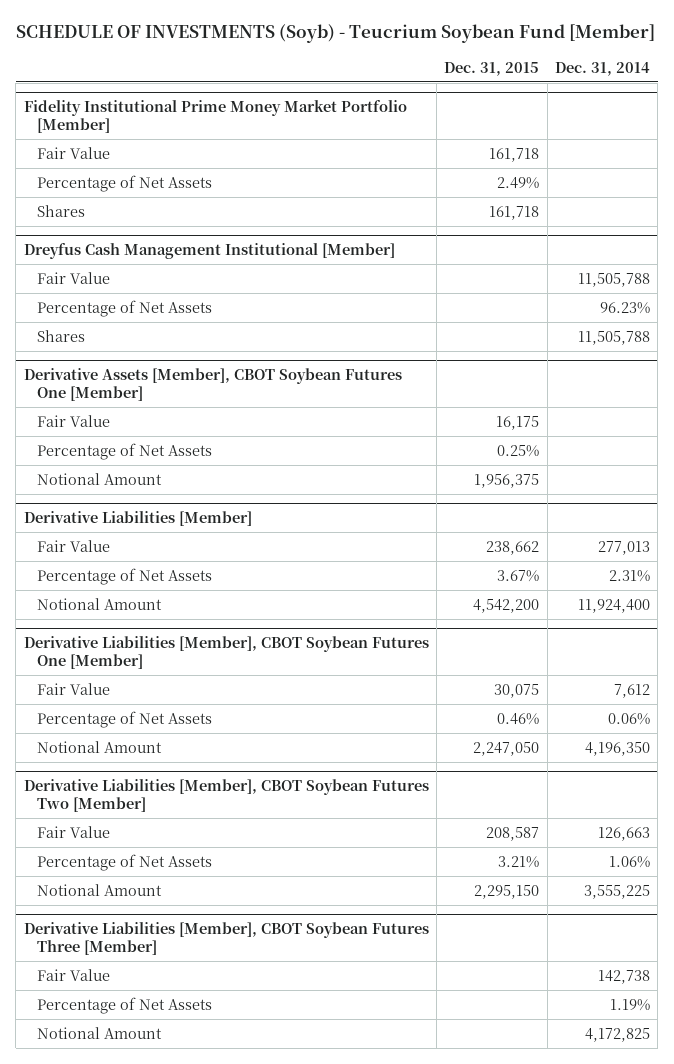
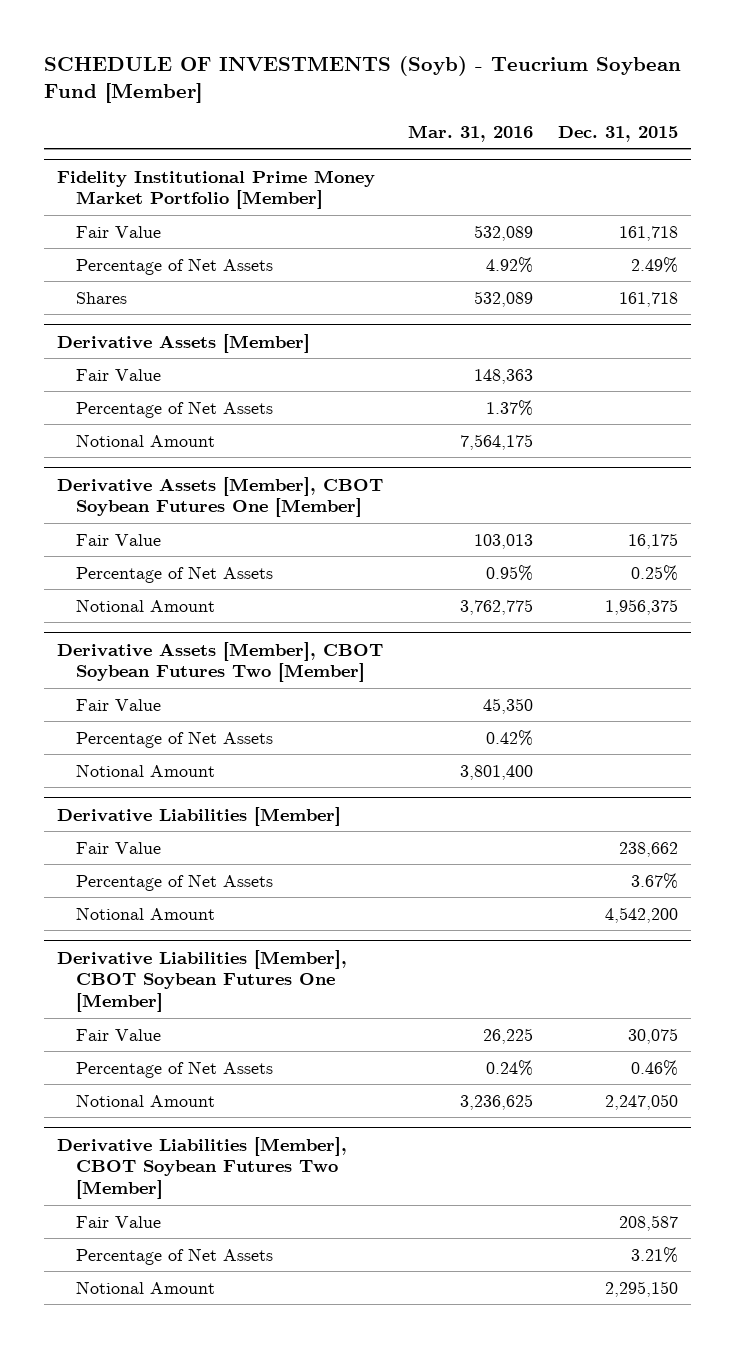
[555,61,651,76] Dec. 31, 2014 -> none
none -> [408,124,534,142] Mar. 31, 2016
[23,242,395,259] Dreyfus Cash Management Institutional [Member] -> [56,333,310,353] Derivative Assets [Member]
[37,329,86,342] Shares -> none
none -> [76,433,216,447] Notional Amount
none -> [56,641,383,683] Derivative Assets [Member], CBOT Soybean Futures Two [Member]
none -> [76,698,162,711] Fair Value
none -> [76,730,274,748] Percentage of Net Assets
none -> [76,763,216,777] Notional Amount
[23,921,429,956] Derivative Liabilities [Member], CBOT Soybean Futures Three [Member] -> none
[37,968,111,981] Fair Value -> none
[37,996,213,1014] Percentage of Net Assets -> none
[37,1026,163,1039] Notional Amount -> none

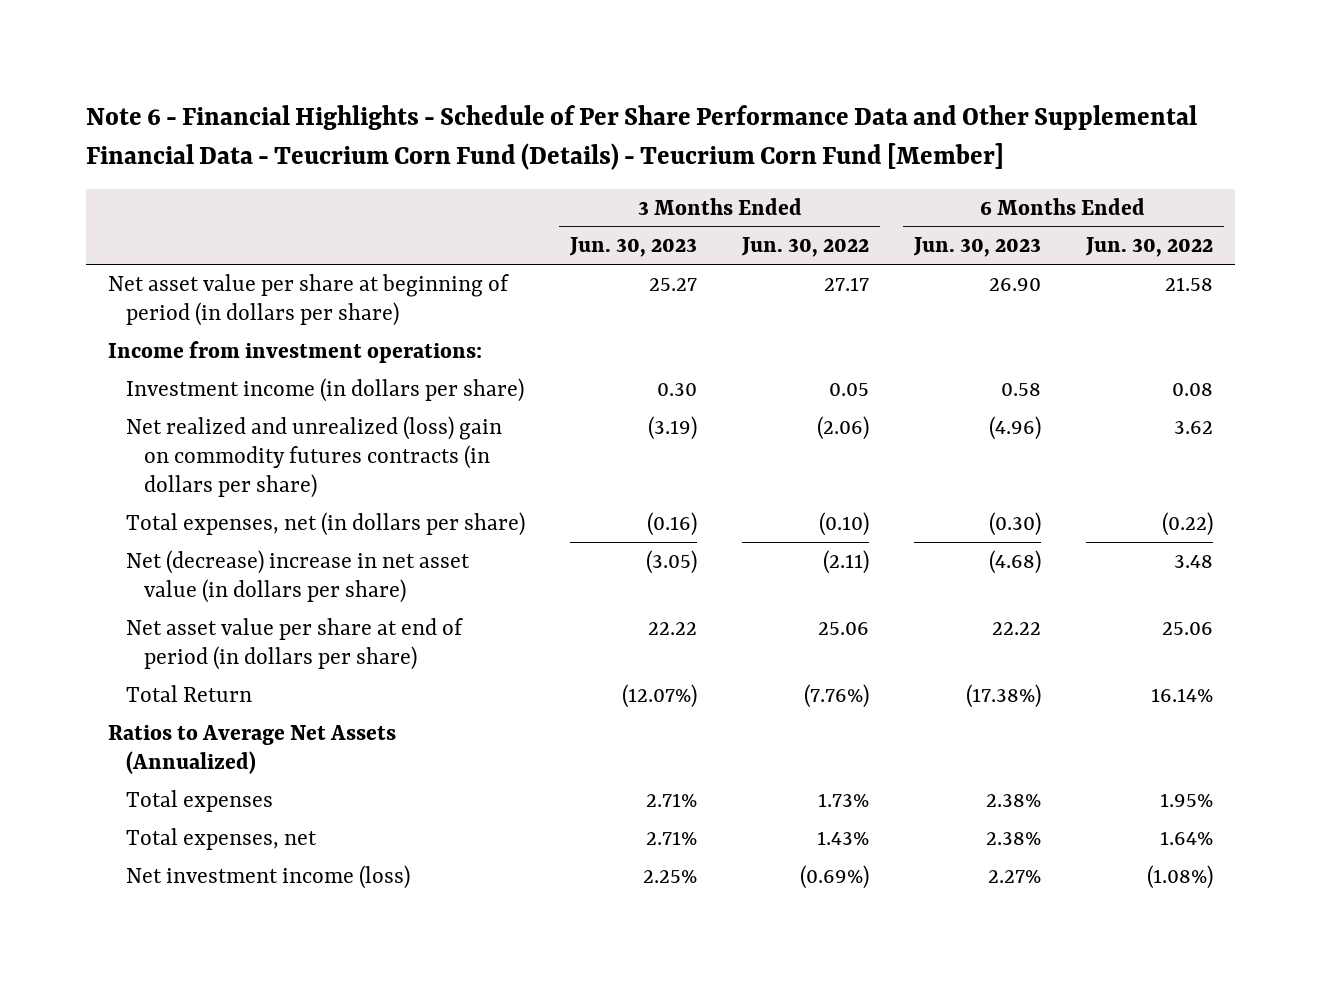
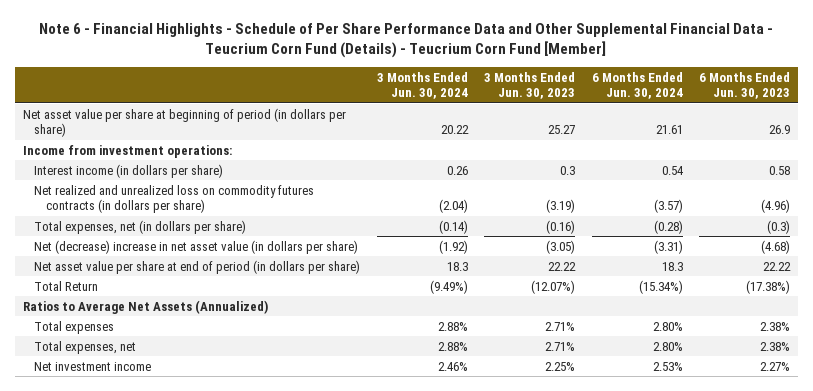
[740,237,869,258] Jun. 30, 2022 -> none
[1084,237,1213,258] Jun. 30, 2022 -> none
none -> [376,72,468,100] 3 Months Ended Jun. 30, 2024
none -> [591,72,683,100] 6 Months Ended Jun. 30, 2024
[988,277,1041,291] 26.90 -> [769,125,791,135] 26.9
[126,377,525,402] Investment income (in dollars per share) -> [34,163,224,178] Interest income (in dollars per share)
[657,382,698,396] 0.30 -> [560,165,576,175] 0.3
[126,415,503,499] Net realized and unrealized (loss) gain on commodity futures contracts (in dollars per share) -> [34,184,315,214] Net realized and unrealized loss on commodity futures contracts (in dollars per share)
[988,511,1041,536] (0.30) -> [767,219,791,234] (0.3)
[126,864,411,889] Net investment income (loss) -> [34,361,152,371] Net investment income

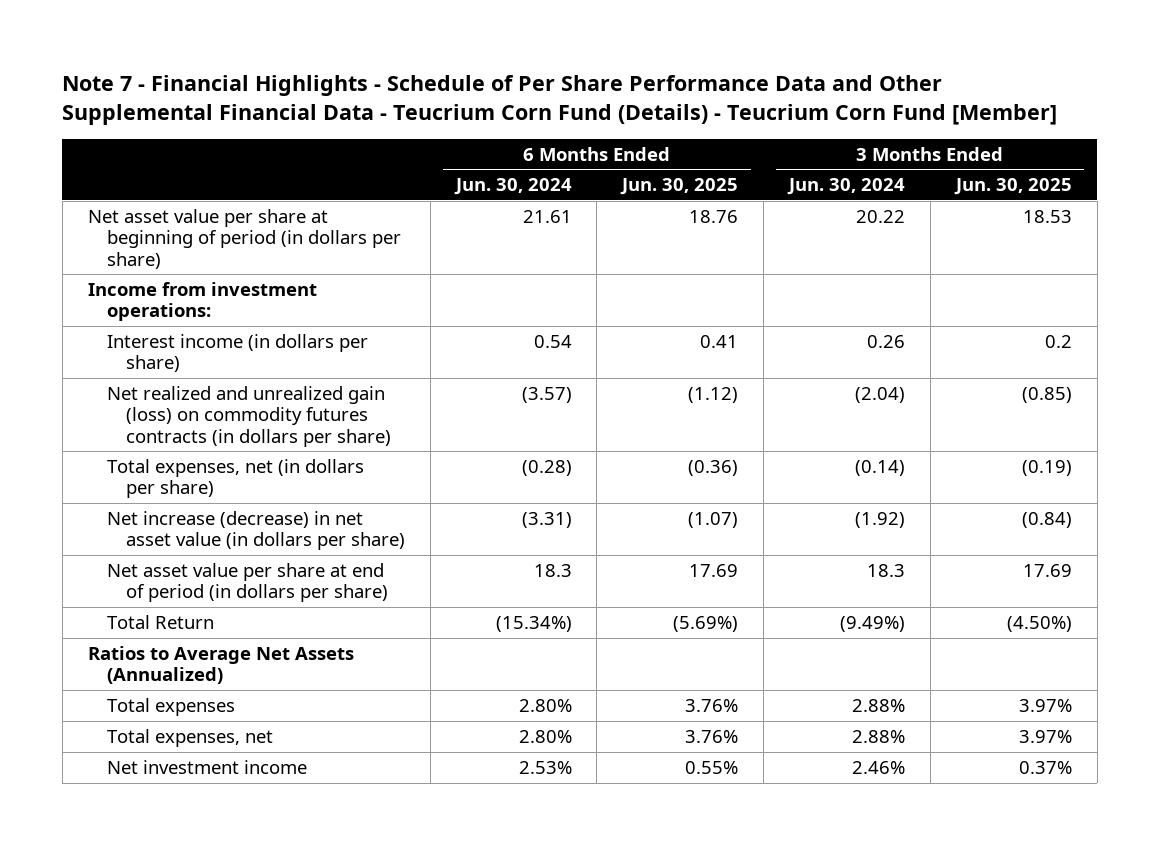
[39,23,774,59] Note 6 - Financial Highlights - Schedule of Per Share Performance Data and Other Supplemental Financial Data - Teucrium Corn Fund (Details) - Teucrium Corn Fund [Member] -> [62,75,1058,126] Note 7 - Financial Highlights - Schedule of Per Share Performance Data and Other Supplemental Financial Data - Teucrium Corn Fund (Details) - Teucrium Corn Fund [Member]
[484,72,576,100] 3 Months Ended Jun. 30, 2023 -> none
[699,72,791,100] 6 Months Ended Jun. 30, 2023 -> none
none -> [620,178,739,196] Jun. 30, 2025
none -> [953,178,1072,196] Jun. 30, 2025
[34,184,315,214] Net realized and unrealized loss on commodity futures contracts (in dollars per share) -> [106,386,391,447] Net realized and unrealized gain (loss) on commodity futures contracts (in dollars per share)
[34,239,359,254] Net (decrease) increase in net asset value (in dollars per share) -> [106,511,405,551] Net increase (decrease) in net asset value (in dollars per share)

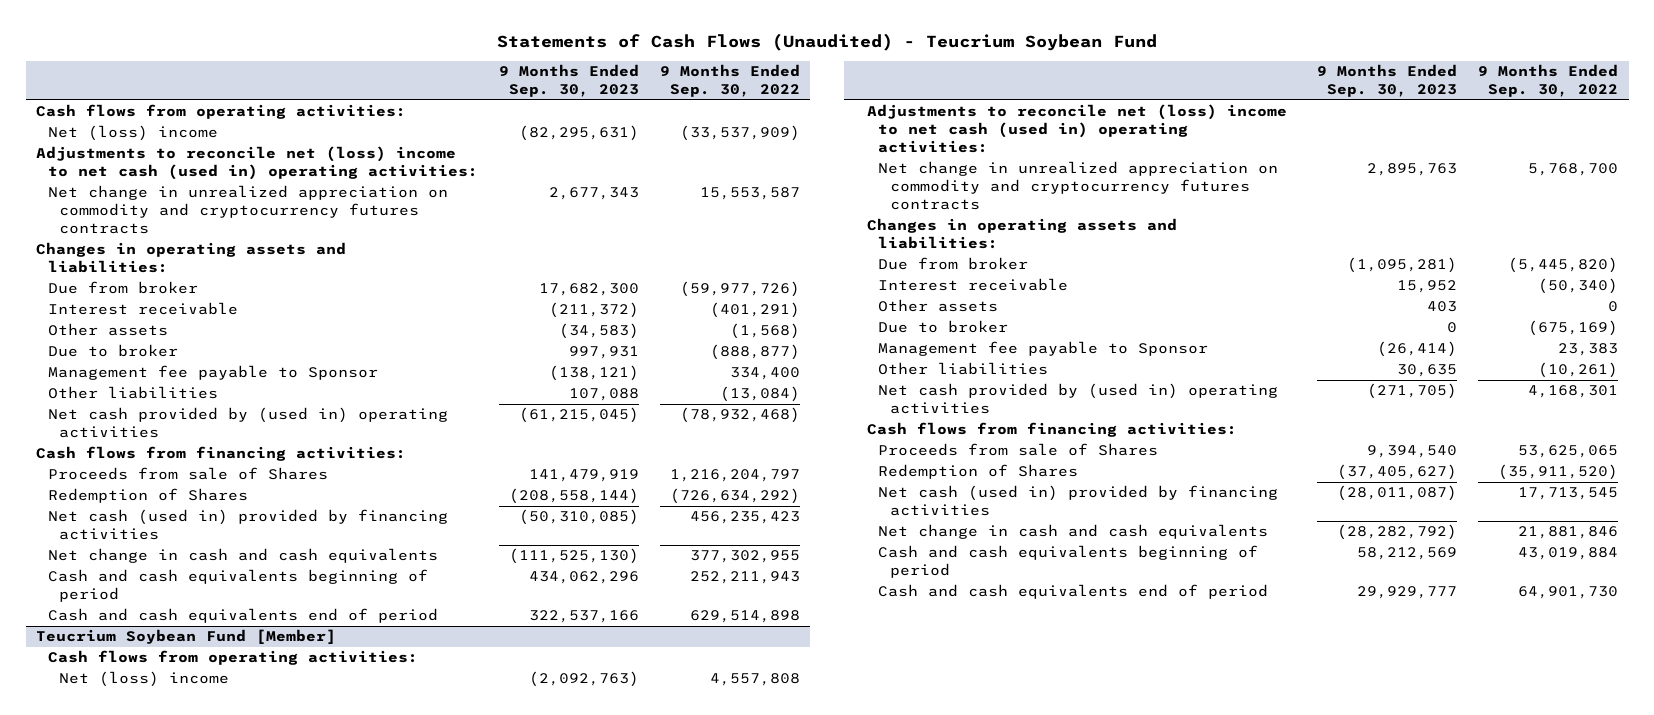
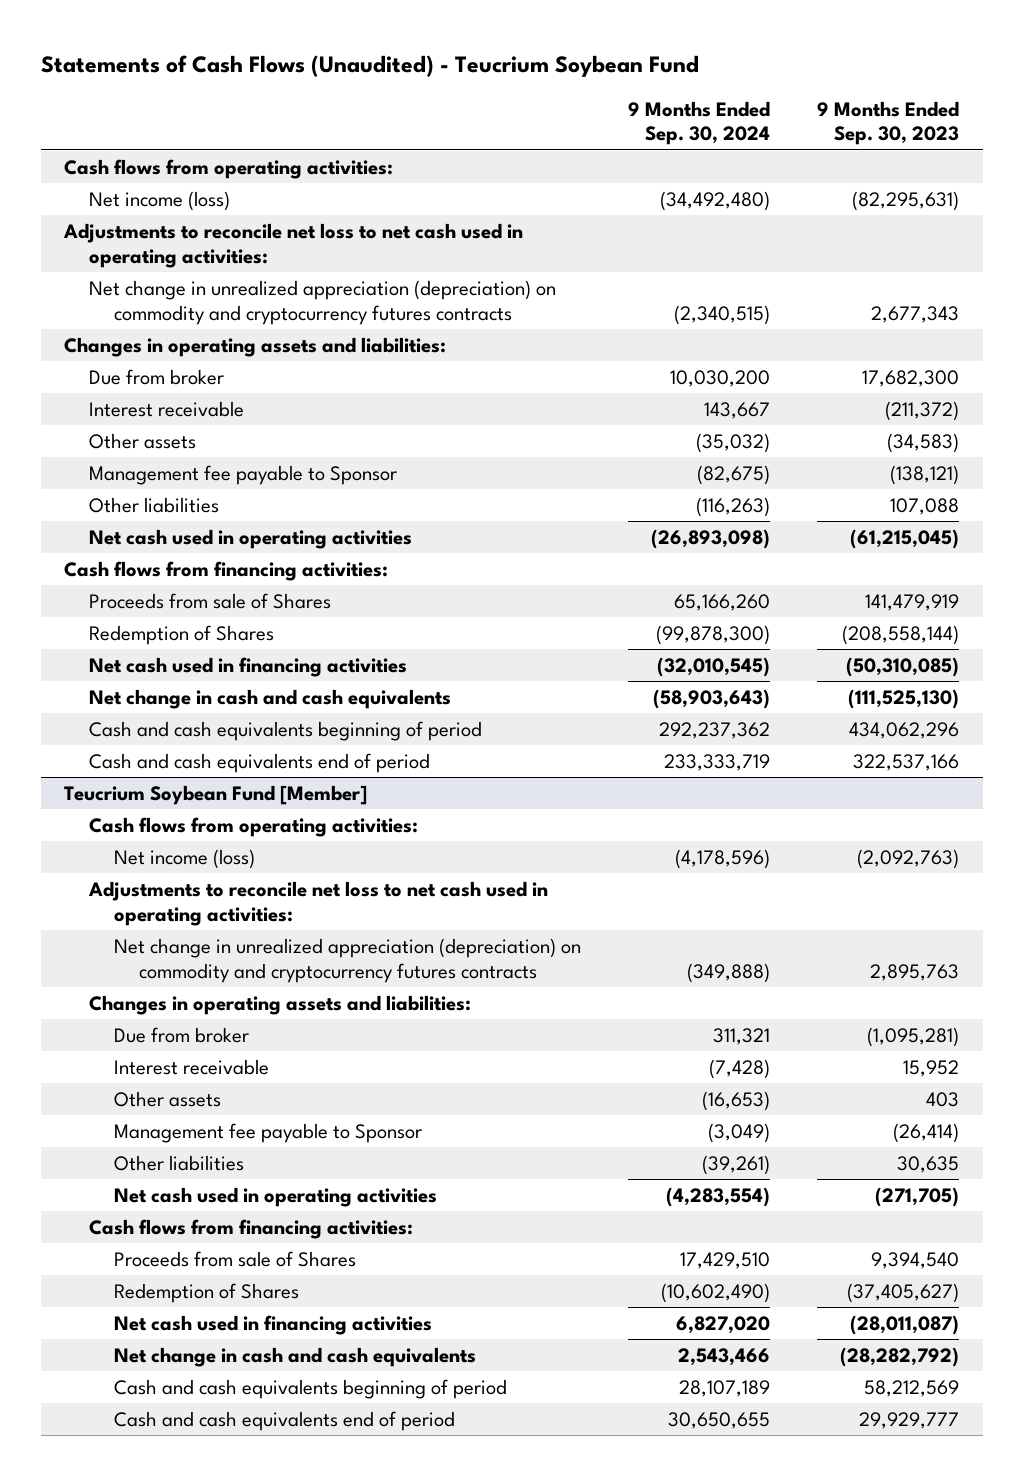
[659,64,800,98] 9 Months Ended Sep. 30, 2022 -> none
none -> [628,100,771,146] 9 Months Ended Sep. 30, 2024
[47,125,218,142] Net (loss) income -> [89,190,231,211] Net income (loss)
[36,146,478,181] Adjustments to reconcile net (loss) income to net cash (used in) operating activities: -> [63,222,524,268] Adjustments to reconcile net loss to net cash used in operating activities:
[47,185,448,235] Net change in unrealized appreciation on commodity and cryptocurrency futures contracts -> [89,279,557,325] Net change in unrealized appreciation (depreciation) on commodity and cryptocurrency futures contracts
[47,344,178,358] Due to broker -> none
[47,407,448,439] Net cash provided by (used in) operating activities -> [89,528,413,549] Net cash used in operating activities
[47,509,448,541] Net cash (used in) provided by financing activities -> [89,656,408,677] Net cash used in financing activities
[59,671,230,688] Net (loss) income -> [114,848,256,869] Net income (loss)
[866,104,1287,154] Adjustments to reconcile net (loss) income to net cash (used in) operating activities: -> [88,880,549,926] Adjustments to reconcile net loss to net cash used in operating activities:
[878,161,1279,211] Net change in unrealized appreciation on commodity and cryptocurrency futures contracts -> [114,937,582,983] Net change in unrealized appreciation (depreciation) on commodity and cryptocurrency futures contracts
[878,320,1009,334] Due to broker -> none
[878,383,1279,415] Net cash provided by (used in) operating activities -> [114,1186,438,1207] Net cash used in operating activities
[878,485,1279,517] Net cash (used in) provided by financing activities -> [114,1314,433,1335] Net cash used in financing activities

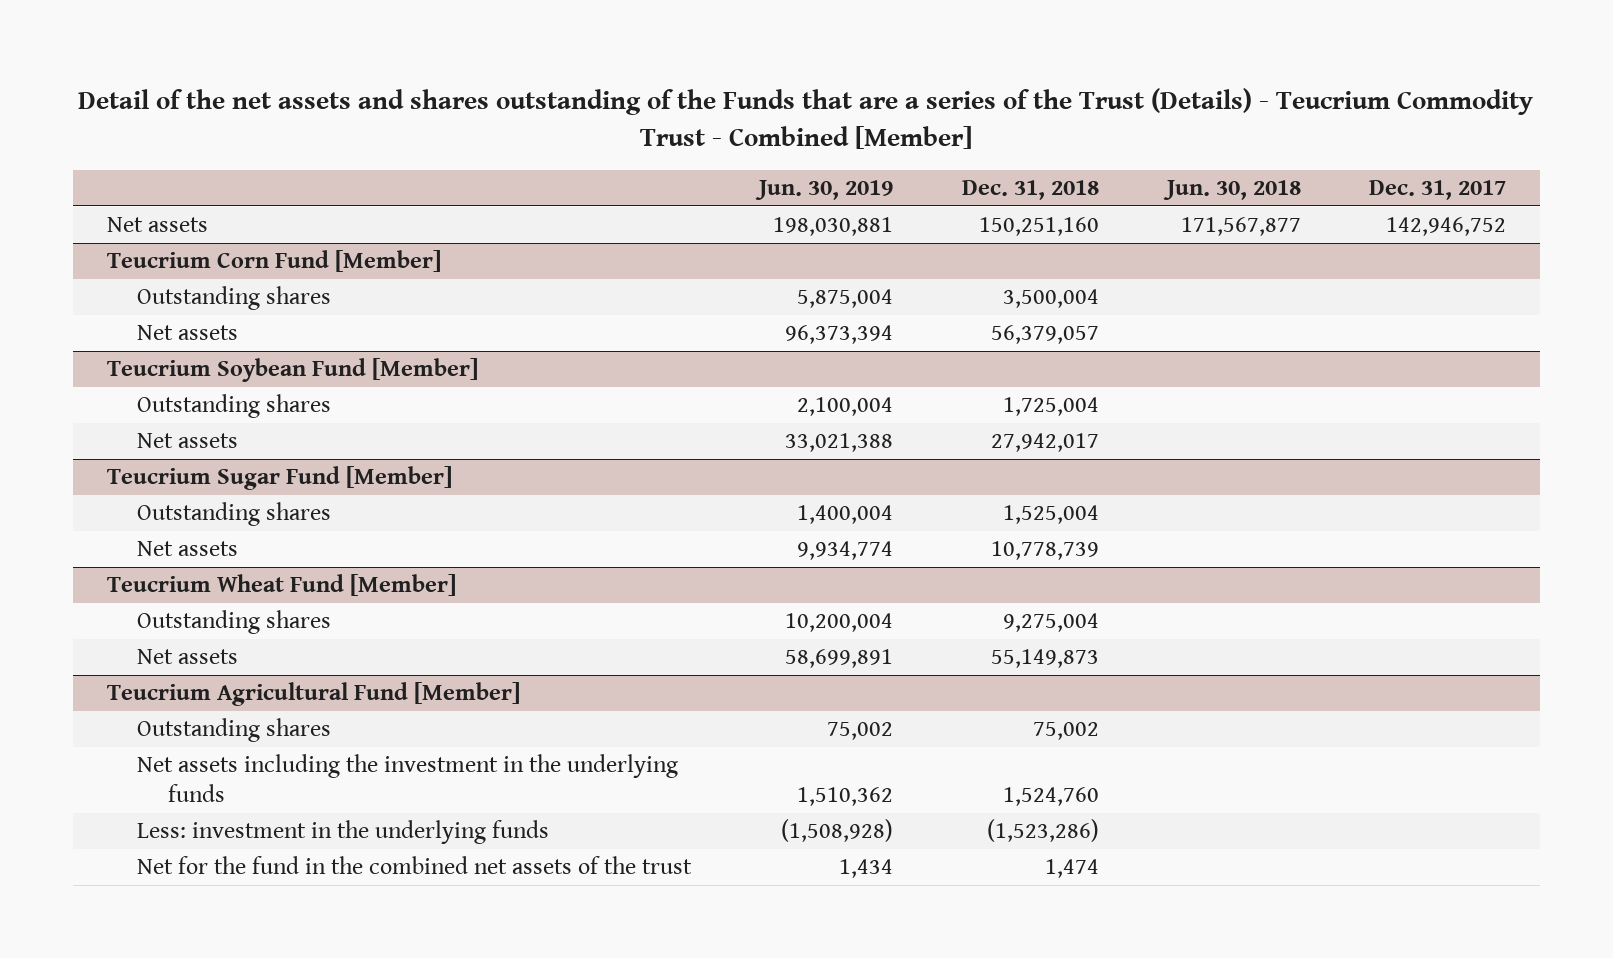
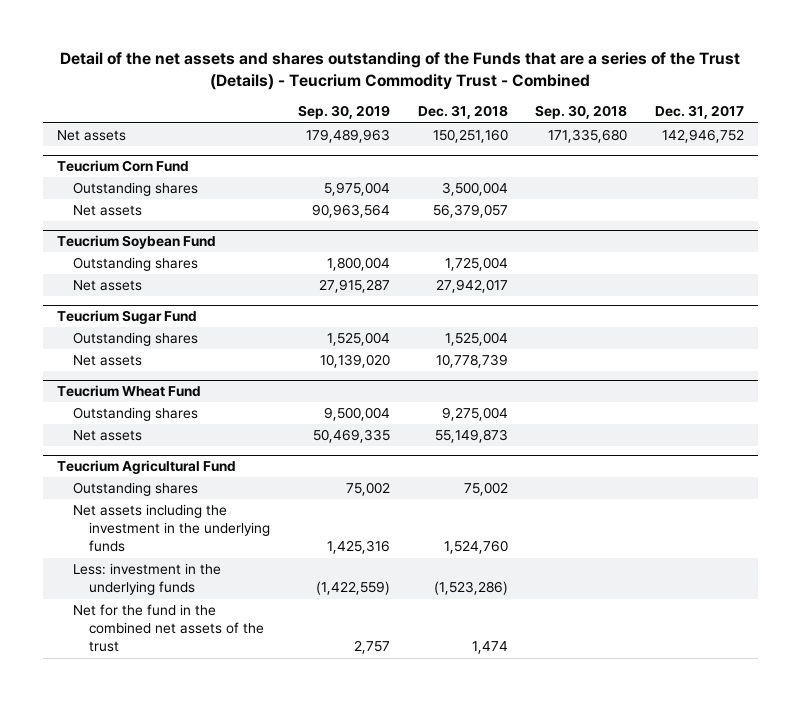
[78,88,1534,150] Detail of the net assets and shares outstanding of the Funds that are a series of the Trust (Details) - Teucrium Commodity Trust - Combined [Member] -> [60,52,741,91] Detail of the net assets and shares outstanding of the Funds that are a series of the Trust (Details) - Teucrium Commodity Trust - Combined
[755,180,894,201] Jun. 30, 2019 -> none
[1162,180,1301,201] Jun. 30, 2018 -> none
none -> [297,105,390,120] Sep. 30, 2019
none -> [535,105,628,120] Sep. 30, 2018
[106,250,441,273] Teucrium Corn Fund [Member] -> [56,160,189,173] Teucrium Corn Fund
[106,358,478,383] Teucrium Soybean Fund [Member] -> [56,235,216,250] Teucrium Soybean Fund
[106,466,452,491] Teucrium Sugar Fund [Member] -> [56,310,197,325] Teucrium Sugar Fund
[106,574,456,597] Teucrium Wheat Fund [Member] -> [56,385,201,398] Teucrium Wheat Fund
[106,682,520,707] Teucrium Agricultural Fund [Member] -> [56,460,236,475] Teucrium Agricultural Fund

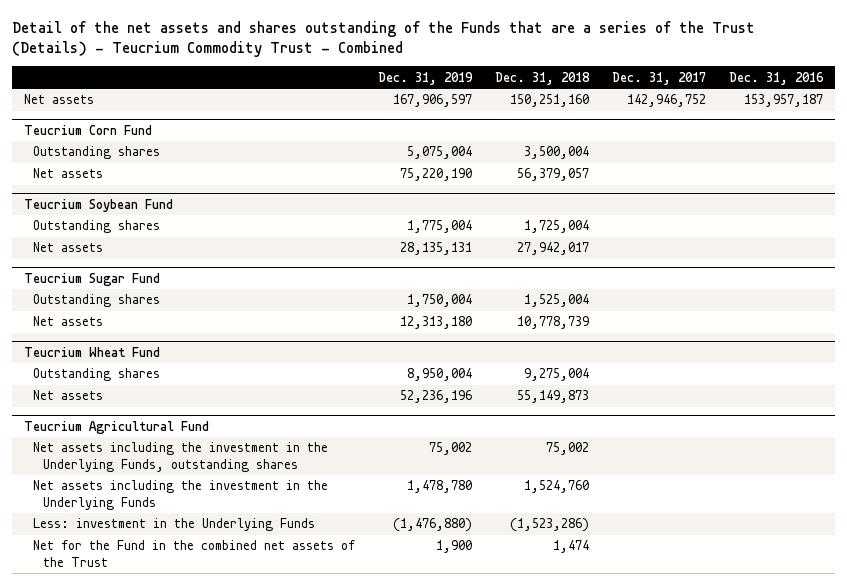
[297,105,390,120] Sep. 30, 2019 -> none
[535,105,628,120] Sep. 30, 2018 -> none
none -> [378,71,474,85] Dec. 31, 2019
none -> [729,71,825,85] Dec. 31, 2016
[72,482,198,497] Outstanding shares -> [33,442,329,472] Net assets including the investment in the Underlying Funds, outstanding shares
[72,504,271,553] Net assets including the investment in the underlying funds -> [33,480,329,510] Net assets including the investment in the Underlying Funds
[72,563,221,596] Less: investment in the underlying funds -> [33,518,316,532] Less: investment in the Underlying Funds
[72,604,265,653] Net for the fund in the combined net assets of the trust -> [33,540,356,567] Net for the Fund in the combined net assets of the Trust

